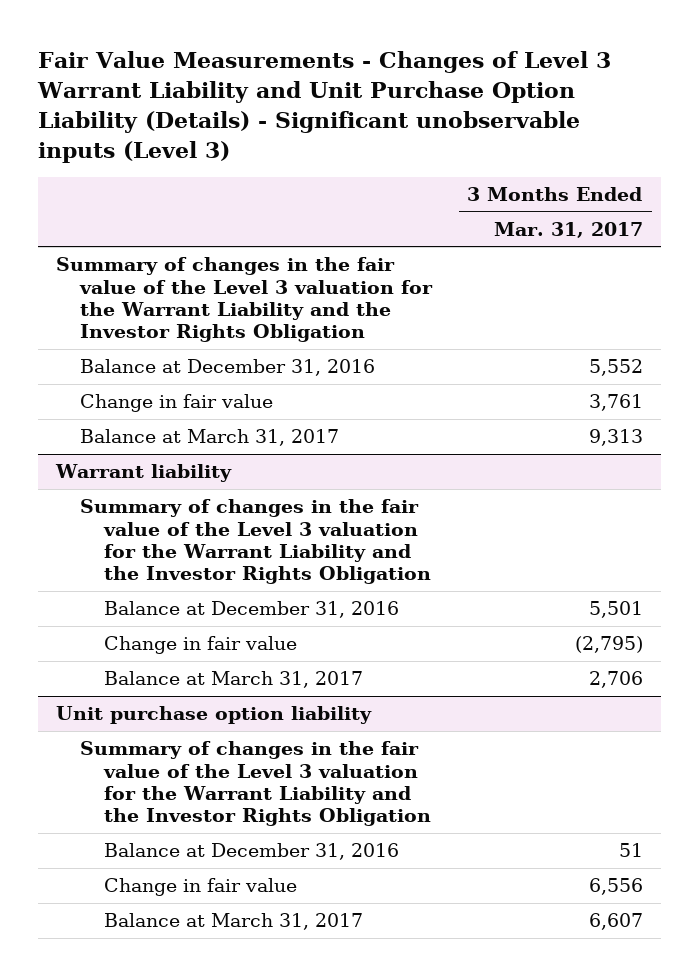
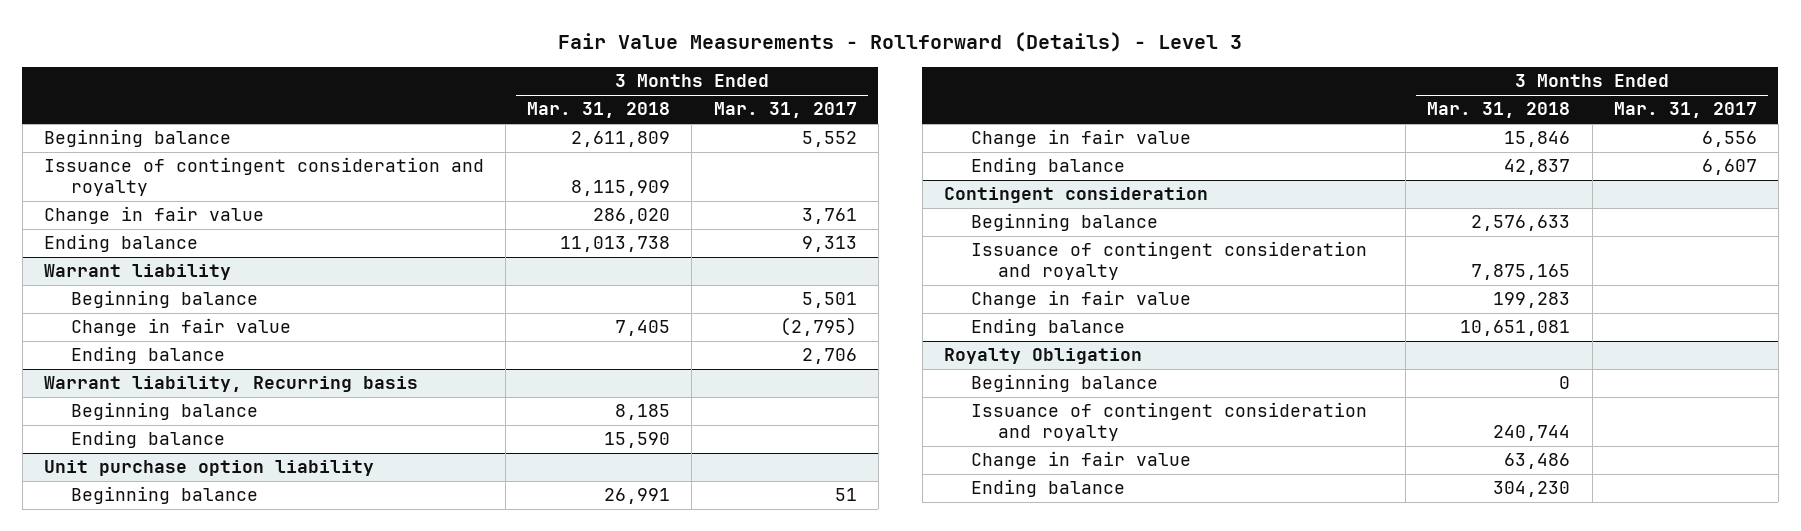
[37,51,612,163] Fair Value Measurements - Changes of Level 3 Warrant Liability and Unit Purchase Option Liability (Details) - Significant unobservable inputs (Level 3) -> [558,32,1243,53] Fair Value Measurements - Rollforward (Details) - Level 3
none -> [527,102,671,119] Mar. 31, 2018
[56,257,433,343] Summary of changes in the fair value of the Level 3 valuation for the Warrant Liability and the Investor Rights Obligation -> none
[79,359,375,377] Balance at December 31, 2016 -> [43,129,231,148] Beginning balance
none -> [43,157,484,196] Issuance of contingent consideration and royalty
[79,429,339,447] Balance at March 31, 2017 -> [43,234,198,253] Ending balance
[79,499,431,585] Summary of changes in the fair value of the Level 3 valuation for the Warrant Liability and the Investor Rights Obligation -> none
[103,601,399,619] Balance at December 31, 2016 -> [71,290,259,309] Beginning balance
[103,671,363,689] Balance at March 31, 2017 -> [71,346,226,365] Ending balance
none -> [43,376,418,393] Warrant liability, Recurring basis
none -> [71,402,259,421] Beginning balance
none -> [71,430,226,449] Ending balance
[79,741,431,827] Summary of changes in the fair value of the Level 3 valuation for the Warrant Liability and the Investor Rights Obligation -> none
[103,843,399,861] Balance at December 31, 2016 -> [71,486,259,505] Beginning balance
[103,913,363,931] Balance at March 31, 2017 -> [971,157,1126,176] Ending balance
none -> [943,187,1208,204] Contingent consideration
none -> [971,213,1159,232] Beginning balance
none -> [971,241,1368,280] Issuance of contingent consideration and royalty
none -> [971,290,1192,309] Change in fair value
none -> [971,318,1126,337] Ending balance
none -> [943,348,1142,365] Royalty Obligation
none -> [971,374,1159,393] Beginning balance
none -> [971,402,1368,441] Issuance of contingent consideration and royalty
none -> [971,451,1192,470] Change in fair value
none -> [971,479,1126,498] Ending balance

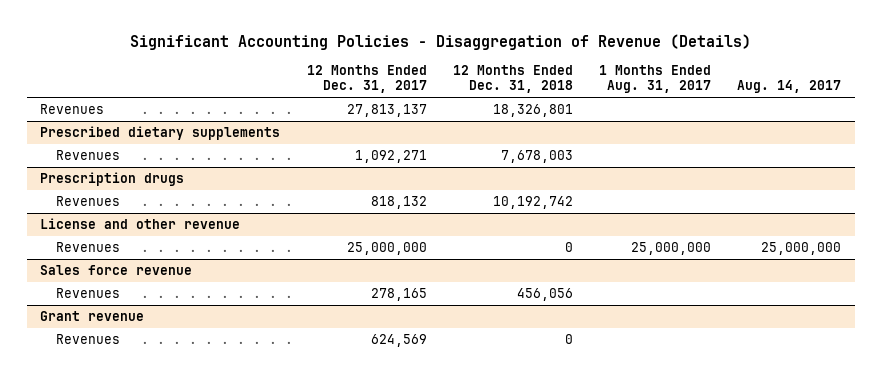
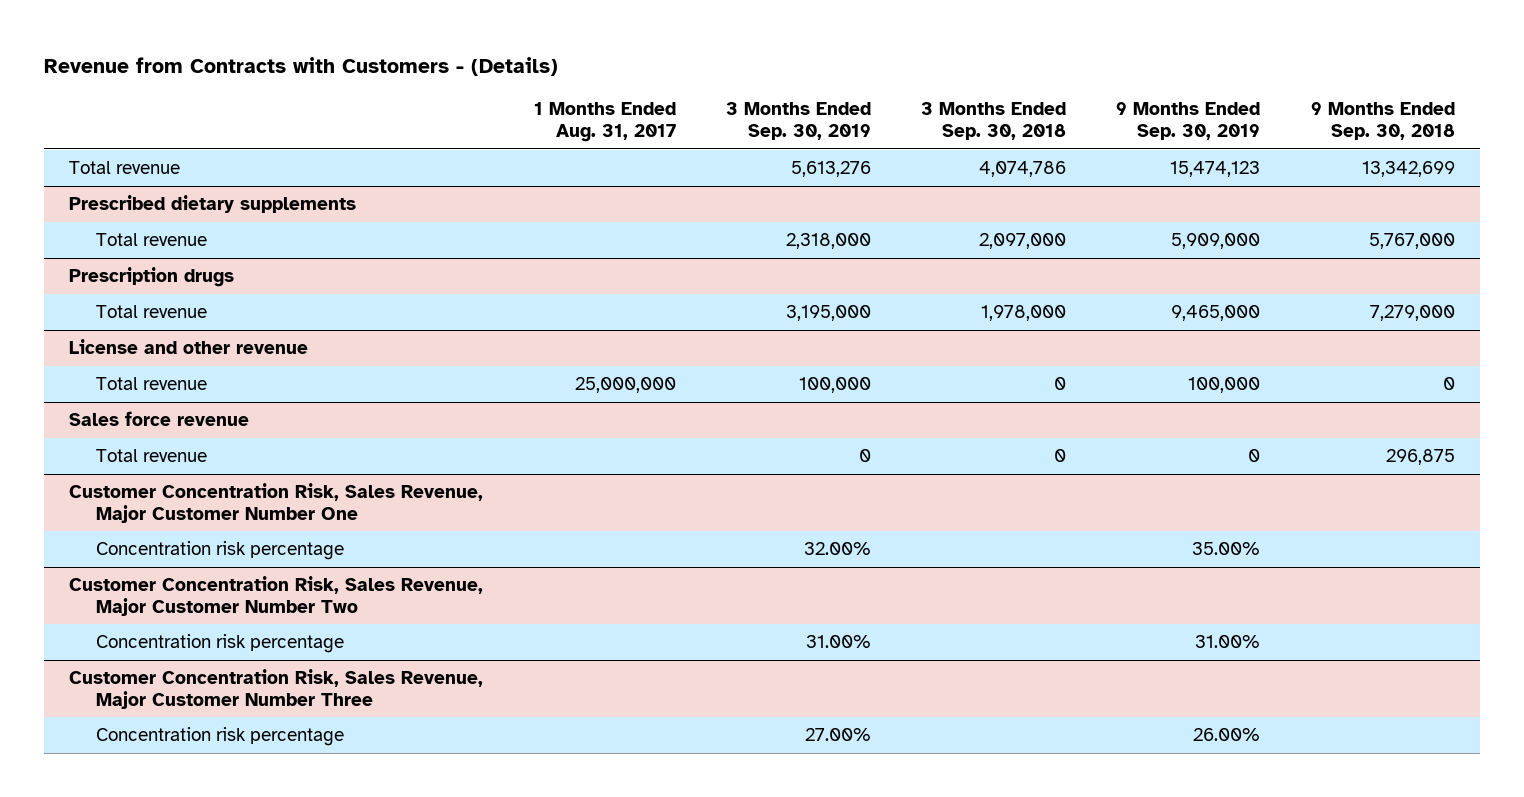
[129,33,751,50] Significant Accounting Policies - Disaggregation of Revenue (Details) -> [44,56,559,76] Revenue from Contracts with Customers - (Details)
[306,65,427,94] 12 Months Ended Dec. 31, 2017 -> none
[452,65,573,94] 12 Months Ended Dec. 31, 2018 -> none
[737,80,842,94] Aug. 14, 2017 -> none
none -> [725,102,871,141] 3 Months Ended Sep. 30, 2019
none -> [921,102,1067,141] 3 Months Ended Sep. 30, 2018
none -> [1116,102,1261,141] 9 Months Ended Sep. 30, 2019
none -> [1310,102,1455,141] 9 Months Ended Sep. 30, 2018
[40,103,105,114] Revenues -> [69,161,181,175] Total revenue
[55,149,120,160] Revenues -> [96,233,208,247] Total revenue
[55,195,120,206] Revenues -> [96,305,208,319] Total revenue
[55,241,120,252] Revenues -> [96,377,208,391] Total revenue
[40,310,145,321] Grant revenue -> none
[55,333,120,344] Revenues -> none
[55,287,120,298] Revenues -> [96,449,208,463] Total revenue
none -> [69,483,484,523] Customer Concentration Risk, Sales Revenue, Major Customer Number One
none -> [96,541,345,561] Concentration risk percentage
none -> [69,576,484,616] Customer Concentration Risk, Sales Revenue, Major Customer Number Two
none -> [96,634,345,654] Concentration risk percentage
none -> [69,669,484,709] Customer Concentration Risk, Sales Revenue, Major Customer Number Three
none -> [96,727,345,747] Concentration risk percentage

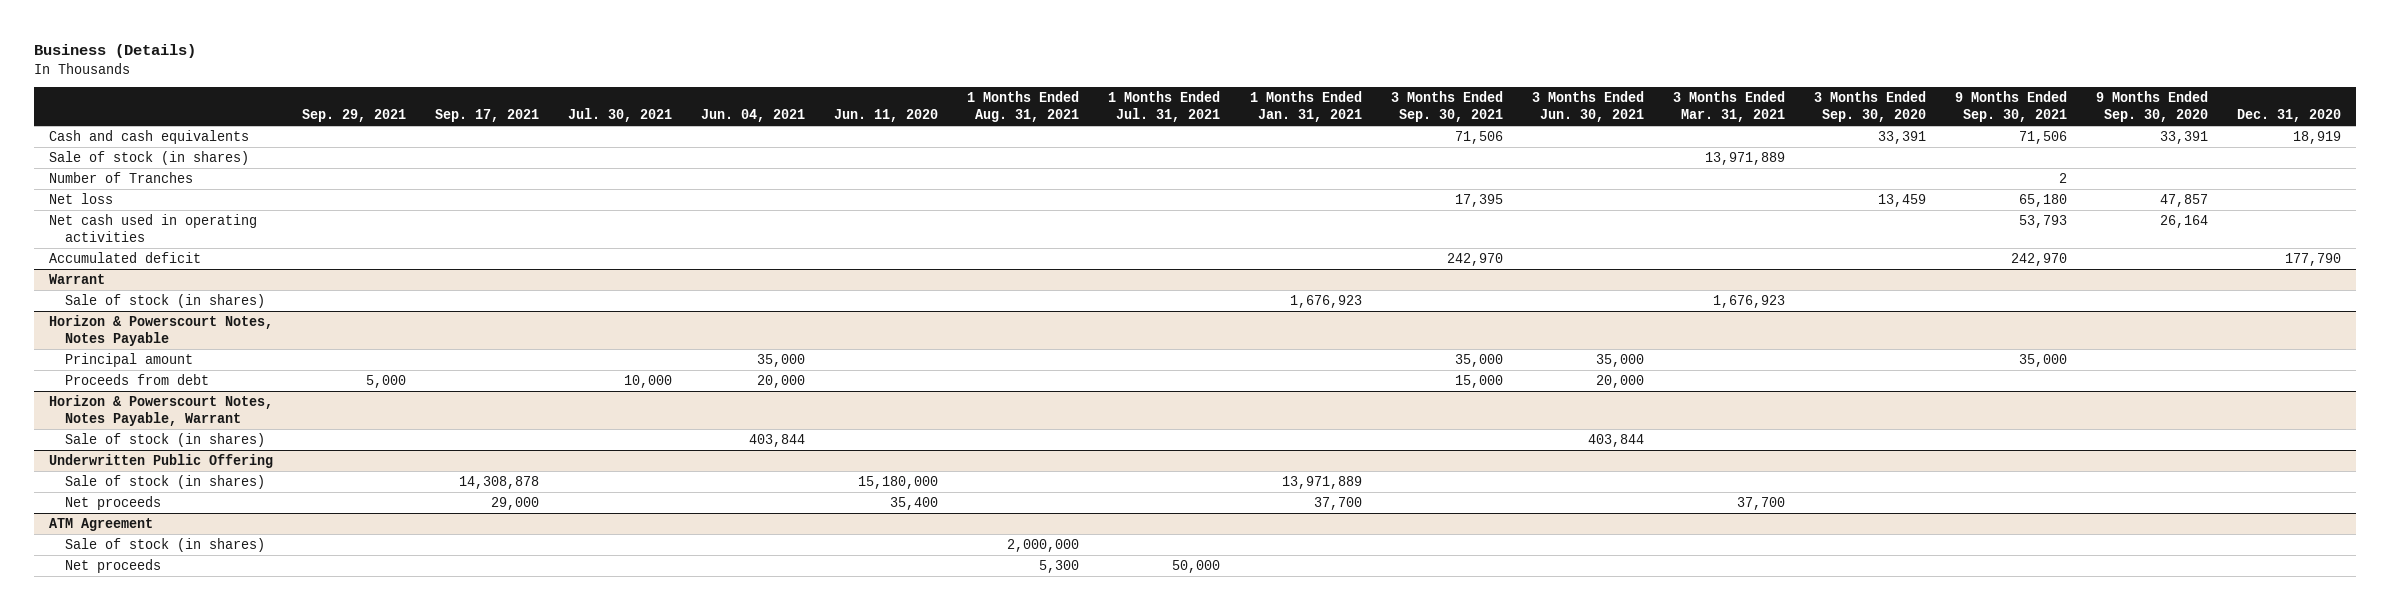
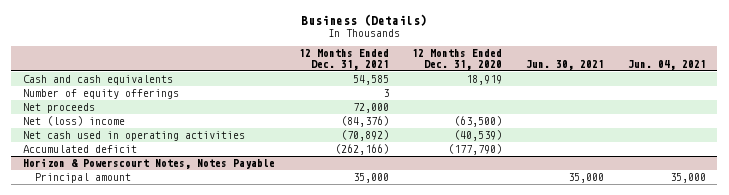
[301,109,406,123] Sep. 29, 2021 -> none
[434,109,539,123] Sep. 17, 2021 -> none
[568,108,673,123] Jul. 30, 2021 -> none
[834,109,939,123] Jun. 11, 2020 -> none
[967,91,1080,123] 1 Months Ended Aug. 31, 2021 -> none
[1108,91,1221,123] 1 Months Ended Jul. 31, 2021 -> none
[1249,91,1362,123] 1 Months Ended Jan. 31, 2021 -> none
[1390,91,1503,123] 3 Months Ended Sep. 30, 2021 -> none
[1531,91,1644,123] 3 Months Ended Jun. 30, 2021 -> none
[1672,91,1785,123] 3 Months Ended Mar. 31, 2021 -> none
[1813,91,1926,123] 3 Months Ended Sep. 30, 2020 -> none
[1955,91,2068,123] 9 Months Ended Sep. 30, 2021 -> none
[2096,91,2209,123] 9 Months Ended Sep. 30, 2020 -> none
[2237,109,2342,123] Dec. 31, 2020 -> none
none -> [298,48,389,70] 12 Months Ended Dec. 31, 2021
none -> [412,48,503,70] 12 Months Ended Dec. 31, 2020
none -> [525,59,604,70] Jun. 30, 2021
[48,151,249,166] Sale of stock (in shares) -> none
[48,172,193,184] Number of Tranches -> none
none -> [23,89,180,100] Number of equity offerings
none -> [23,103,96,114] Net proceeds
[48,193,113,205] Net loss -> [23,116,126,127] Net (loss) income
[48,274,105,285] Warrant -> none
[65,294,266,309] Sale of stock (in shares) -> none
[65,374,210,386] Proceeds from debt -> none
[48,395,273,427] Horizon & Powerscourt Notes, Notes Payable, Warrant -> none
[65,433,266,448] Sale of stock (in shares) -> none
[48,454,273,469] Underwritten Public Offering -> none
[65,475,266,490] Sale of stock (in shares) -> none
[65,496,162,511] Net proceeds -> none
[48,518,153,532] ATM Agreement -> none
[65,538,266,553] Sale of stock (in shares) -> none
[65,559,162,574] Net proceeds -> none

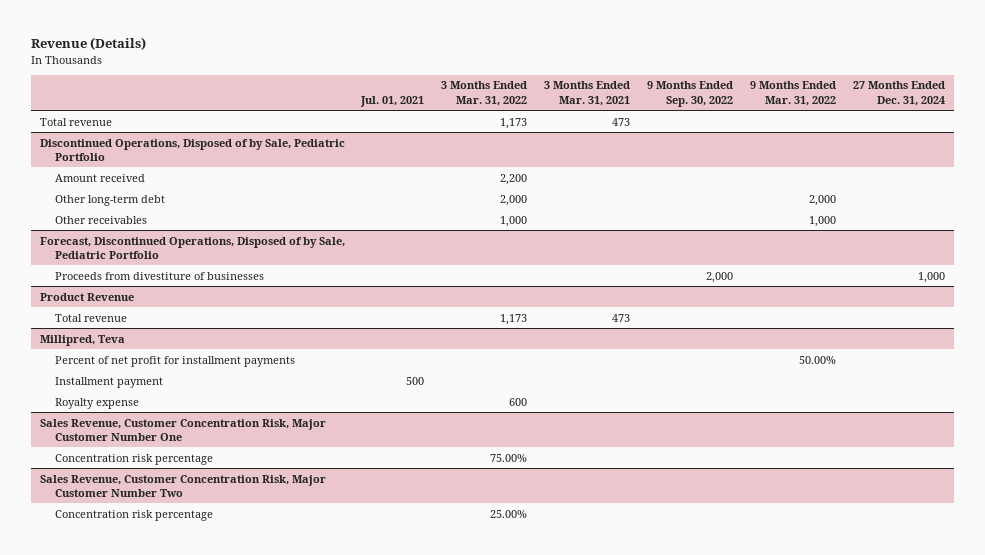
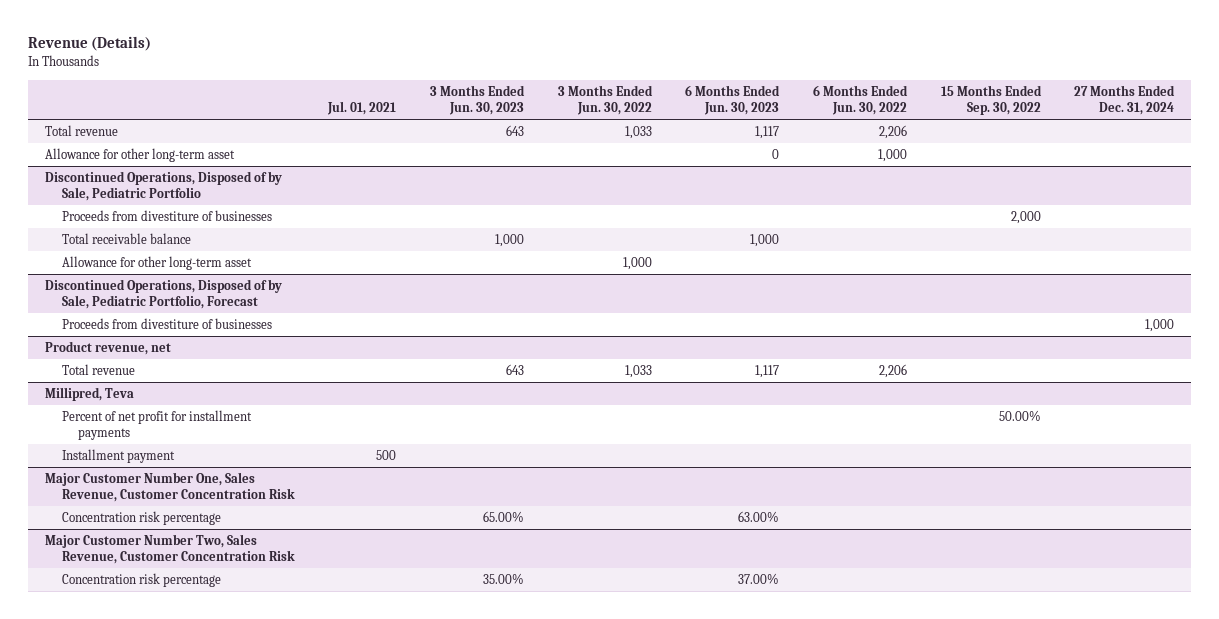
[441,81,528,106] 3 Months Ended Mar. 31, 2022 -> none
[544,81,631,106] 3 Months Ended Mar. 31, 2021 -> none
[647,81,734,107] 9 Months Ended Sep. 30, 2022 -> none
[750,81,837,106] 9 Months Ended Mar. 31, 2022 -> none
none -> [429,84,525,115] 3 Months Ended Jun. 30, 2023
none -> [557,84,653,115] 3 Months Ended Jun. 30, 2022
none -> [685,84,781,115] 6 Months Ended Jun. 30, 2023
none -> [812,84,908,115] 6 Months Ended Jun. 30, 2022
none -> [940,84,1042,115] 15 Months Ended Sep. 30, 2022
none -> [44,148,235,163] Allowance for other long-term asset
[54,173,145,182] Amount received -> none
[54,194,165,206] Other long-term debt -> none
[54,215,147,224] Other receivables -> none
none -> [61,210,272,222] Proceeds from divestiture of businesses
none -> [61,233,191,245] Total receivable balance
none -> [61,256,252,271] Allowance for other long-term asset
[39,236,345,259] Forecast, Discontinued Operations, Disposed of by Sale, Pediatric Portfolio -> [44,279,282,310] Discontinued Operations, Disposed of by Sale, Pediatric Portfolio, Forecast
[39,292,134,301] Product Revenue -> [44,341,171,356] Product revenue, net
[54,397,139,409] Royalty expense -> none
[39,418,326,441] Sales Revenue, Customer Concentration Risk, Major Customer Number One -> [44,472,295,503] Major Customer Number One, Sales Revenue, Customer Concentration Risk
[39,474,326,497] Sales Revenue, Customer Concentration Risk, Major Customer Number Two -> [44,534,295,565] Major Customer Number Two, Sales Revenue, Customer Concentration Risk

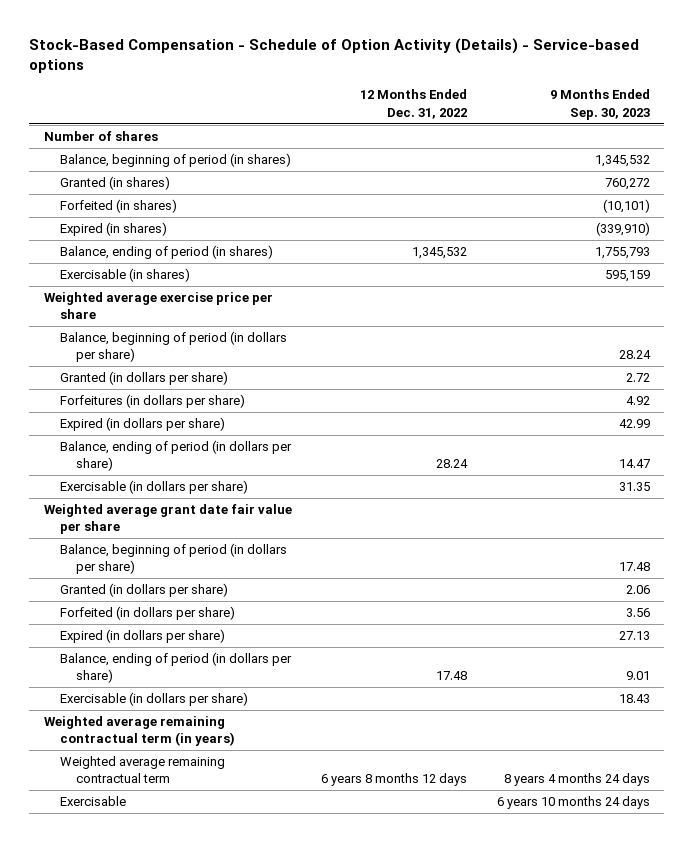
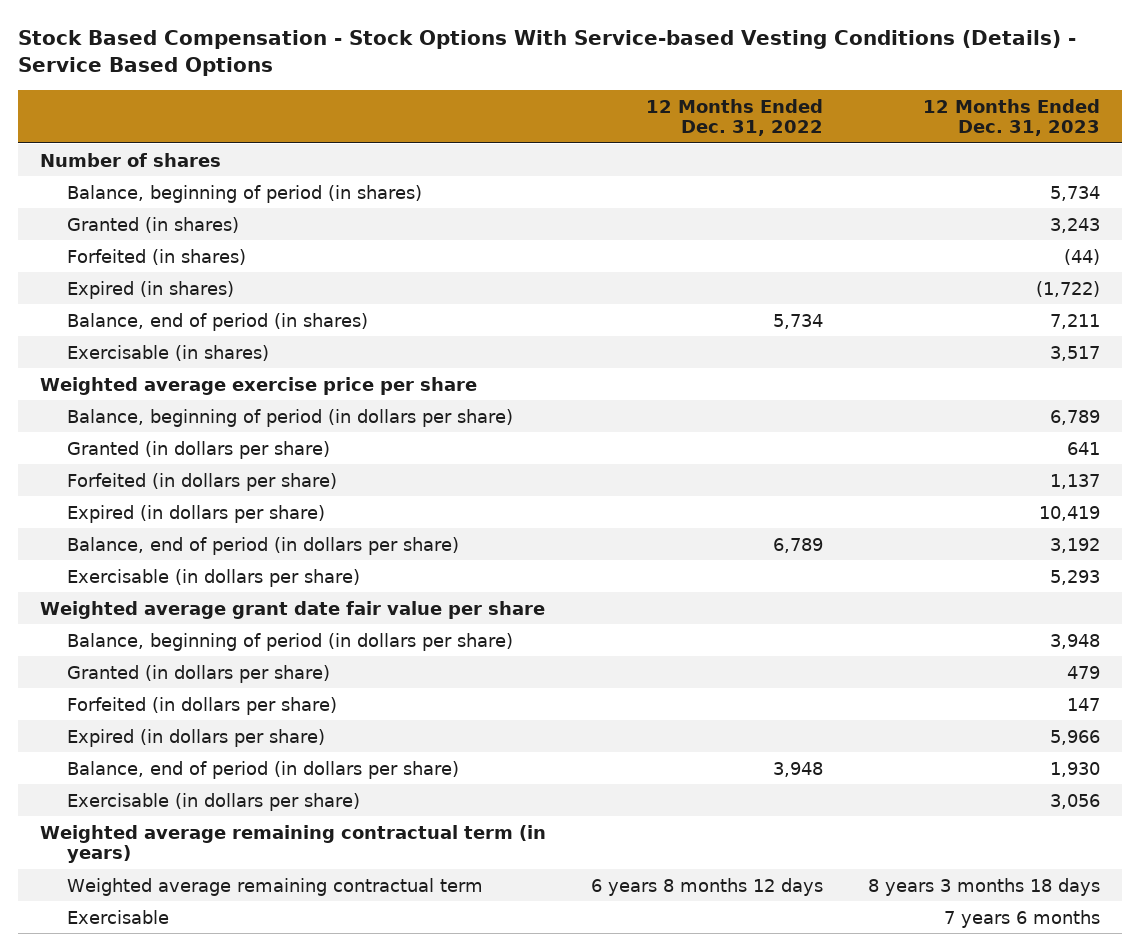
[29,37,640,73] Stock-Based Compensation - Schedule of Option Activity (Details) - Service-based options -> [17,30,1076,77] Stock Based Compensation - Stock Options With Service-based Vesting Conditions (Details) - Service Based Options
[549,89,650,120] 9 Months Ended Sep. 30, 2023 -> none
none -> [922,98,1100,136] 12 Months Ended Dec. 31, 2023
[59,245,273,260] Balance, ending of period (in shares) -> [66,312,368,331] Balance, end of period (in shares)
[412,247,468,260] 1,345,532 -> [773,313,824,329] 5,734
[59,394,245,409] Forfeitures (in dollars per share) -> [66,472,337,491] Forfeited (in dollars per share)
[59,440,292,472] Balance, ending of period (in dollars per share) -> [66,536,459,555] Balance, end of period (in dollars per share)
[436,459,469,469] 28.24 -> [773,537,824,553] 6,789
[59,652,292,684] Balance, ending of period (in dollars per share) -> [66,760,459,779] Balance, end of period (in dollars per share)
[436,671,468,681] 17.48 -> [773,761,824,777] 3,948

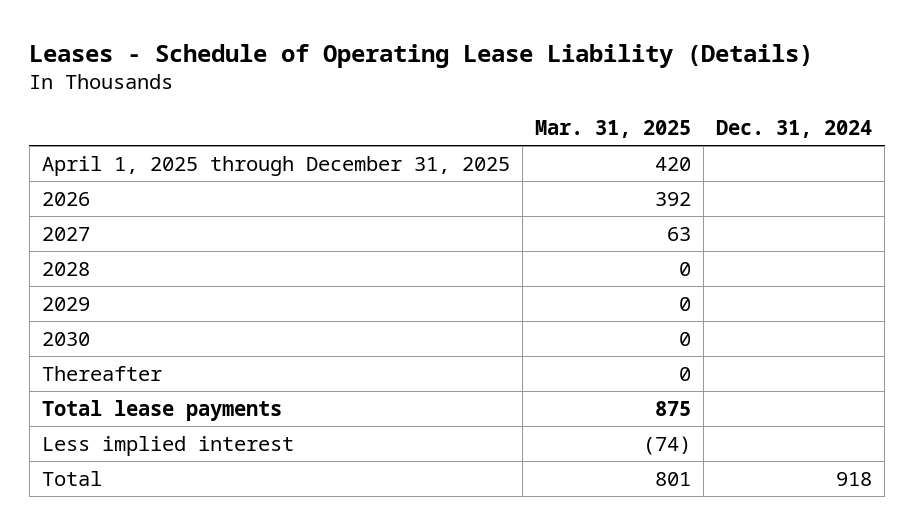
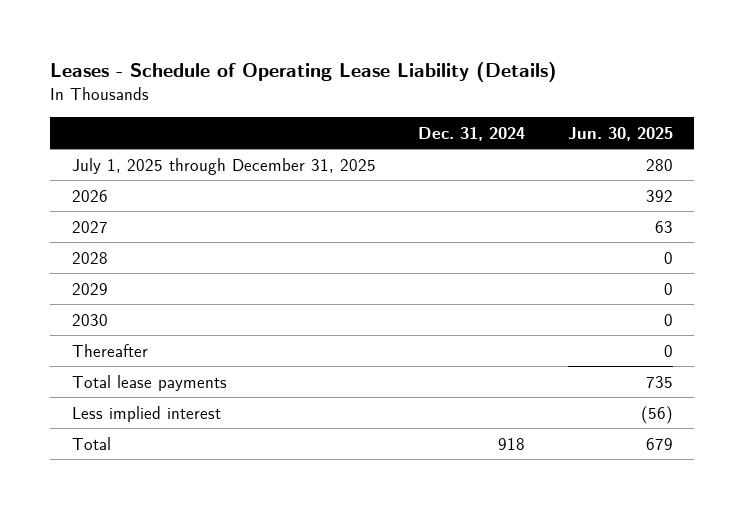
[535,120,692,139] Mar. 31, 2025 -> none
none -> [567,126,673,141] Jun. 30, 2025
[41,156,510,177] April 1, 2025 through December 31, 2025 -> [71,157,376,175] July 1, 2025 through December 31, 2025

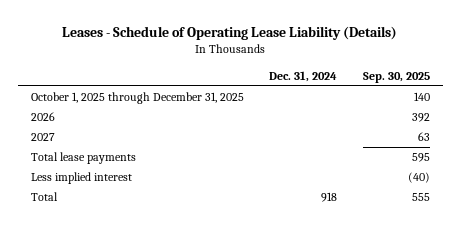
[567,126,673,141] Jun. 30, 2025 -> none
none -> [363,71,431,83] Sep. 30, 2025
[71,157,376,175] July 1, 2025 through December 31, 2025 -> [30,92,244,105] October 1, 2025 through December 31, 2025
[71,251,108,264] 2028 -> none
[71,282,108,295] 2029 -> none
[71,313,108,326] 2030 -> none
[71,343,148,357] Thereafter -> none

